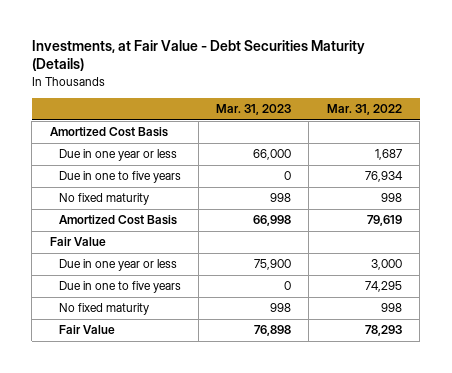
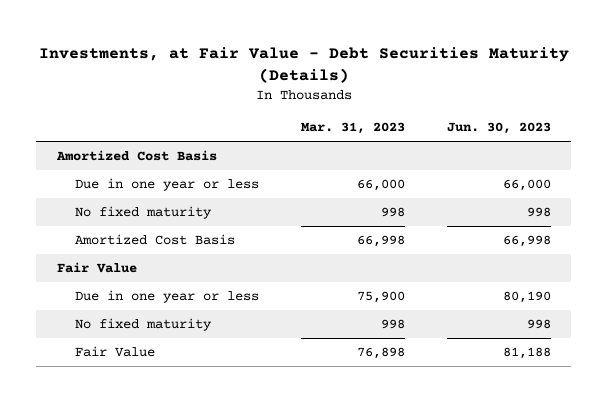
[326,104,402,116] Mar. 31, 2022 -> none
none -> [446,122,551,135] Jun. 30, 2023
[58,171,181,184] Due in one to five years -> none
[58,281,181,294] Due in one to five years -> none

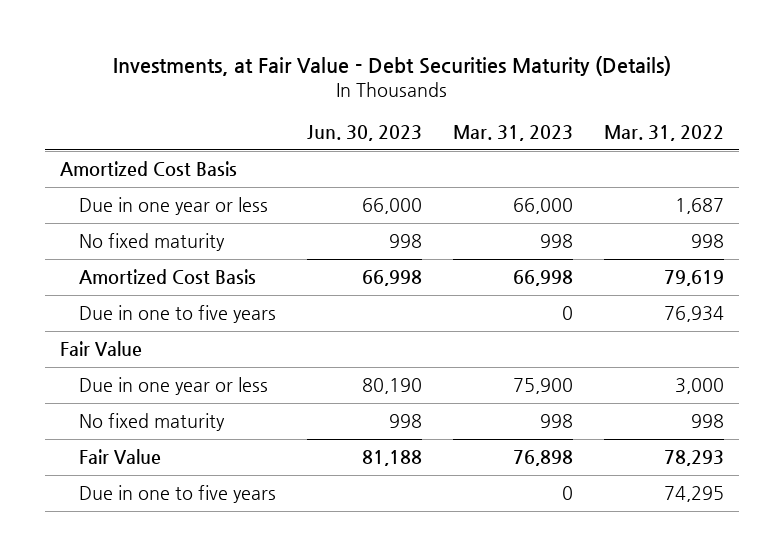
none -> [603,124,724,141] Mar. 31, 2022
none -> [79,305,277,324] Due in one to five years
none -> [79,485,277,504] Due in one to five years

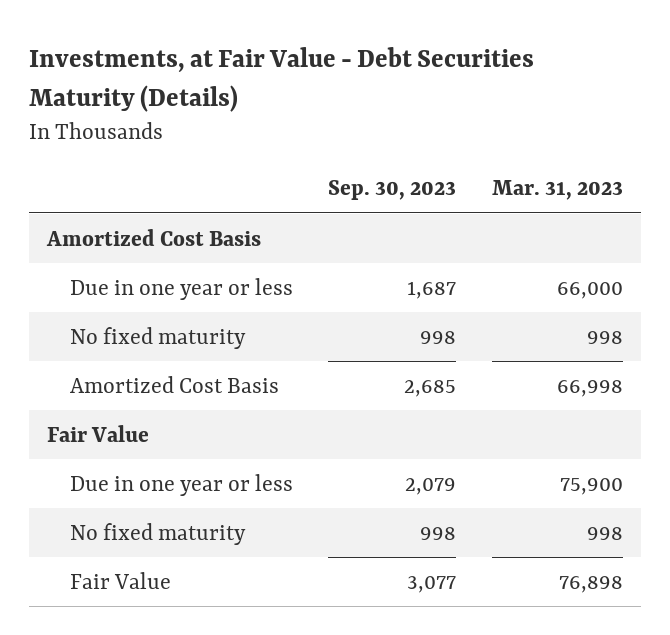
[307,124,423,141] Jun. 30, 2023 -> none
[603,124,724,141] Mar. 31, 2022 -> none
none -> [328,180,457,201] Sep. 30, 2023
[79,305,277,324] Due in one to five years -> none
[79,485,277,504] Due in one to five years -> none

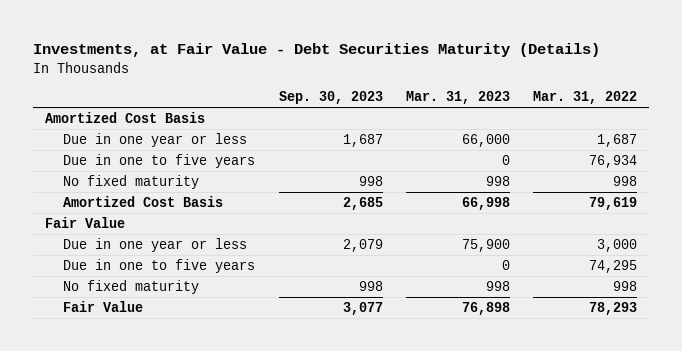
none -> [533,91,638,105] Mar. 31, 2022
none -> [63,153,256,168] Due in one to five years
none -> [63,258,256,273] Due in one to five years

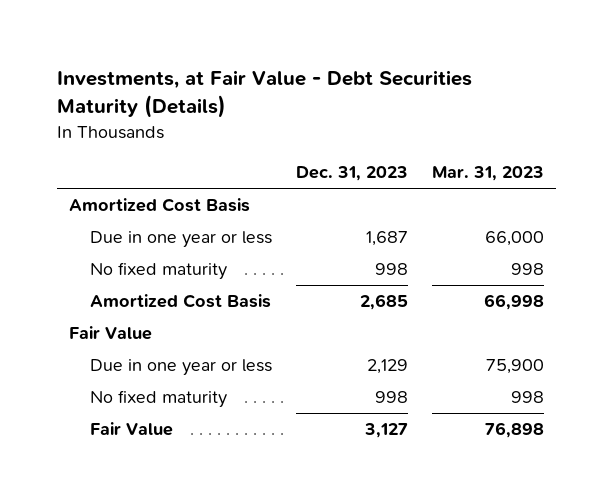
[278,91,383,105] Sep. 30, 2023 -> none
[533,91,638,105] Mar. 31, 2022 -> none
none -> [295,165,408,181] Dec. 31, 2023
[63,153,256,168] Due in one to five years -> none
[63,258,256,273] Due in one to five years -> none

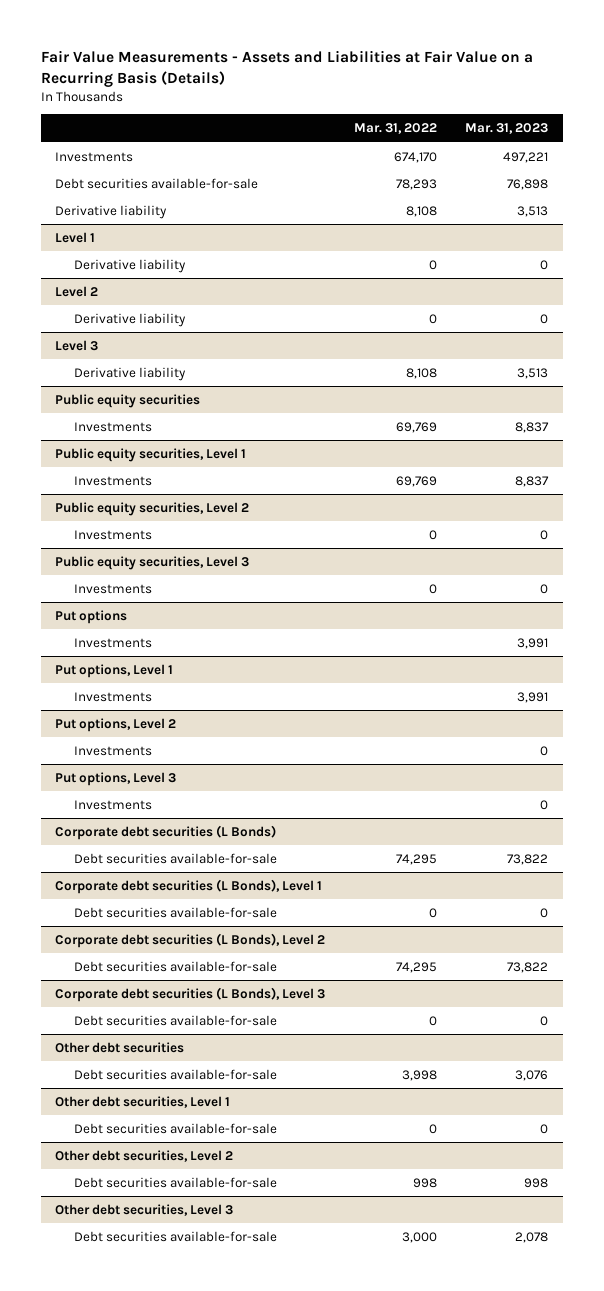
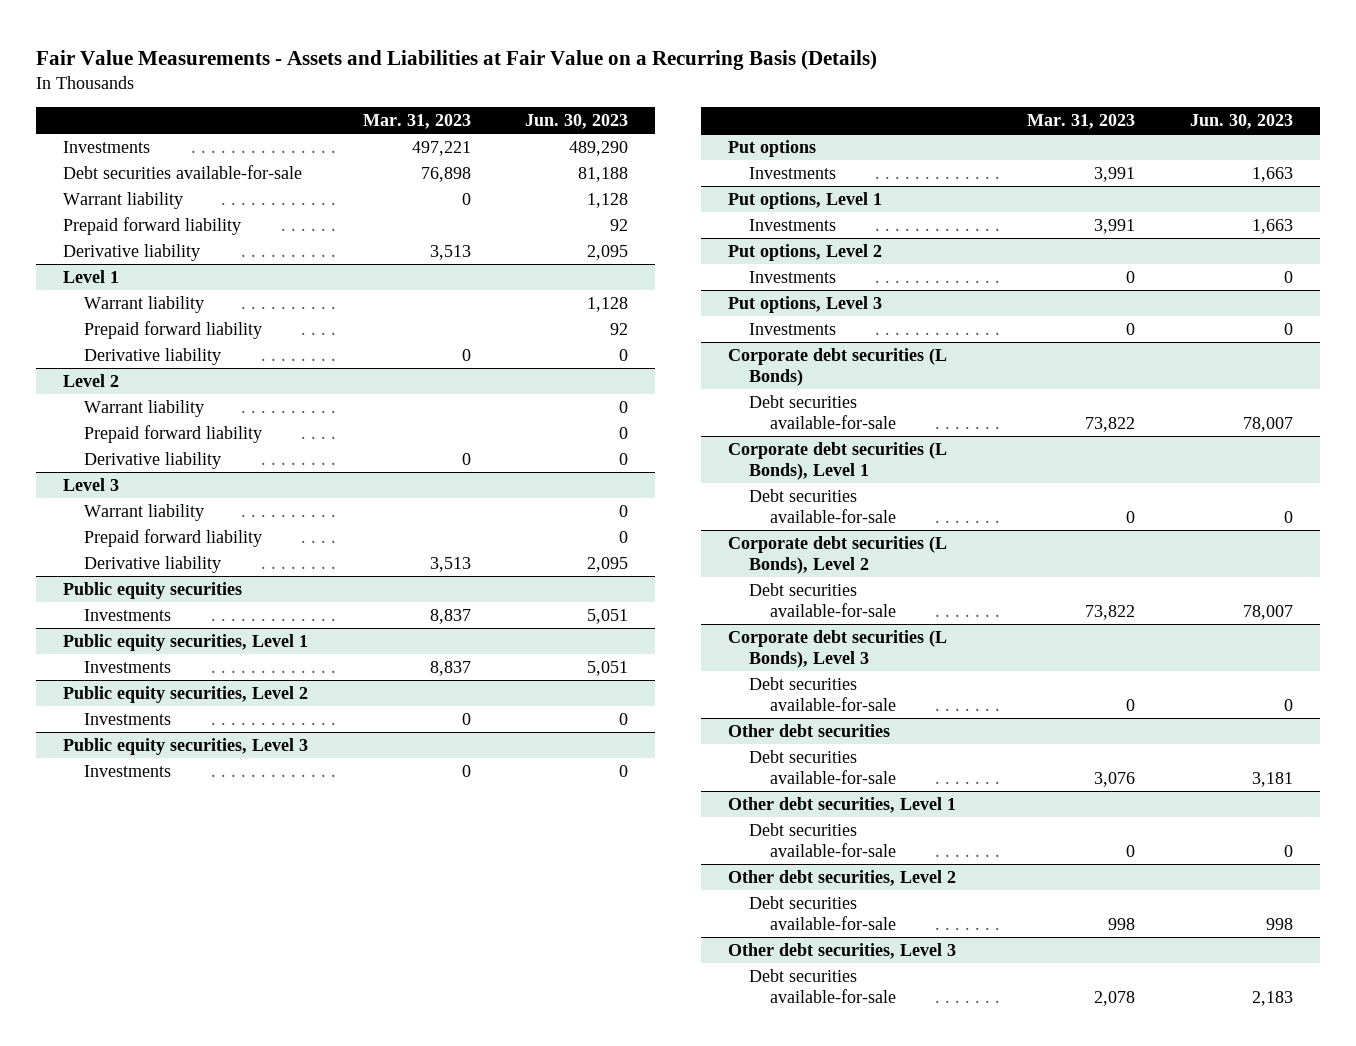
[353,123,437,135] Mar. 31, 2022 -> none
none -> [525,114,629,130] Jun. 30, 2023
none -> [63,191,184,209] Warrant liability
none -> [63,216,242,235] Prepaid forward liability
none -> [84,295,205,313] Warrant liability
none -> [84,320,263,339] Prepaid forward liability
none -> [84,399,205,417] Warrant liability
none -> [84,424,263,443] Prepaid forward liability
none -> [84,503,205,521] Warrant liability
none -> [84,528,263,547] Prepaid forward liability

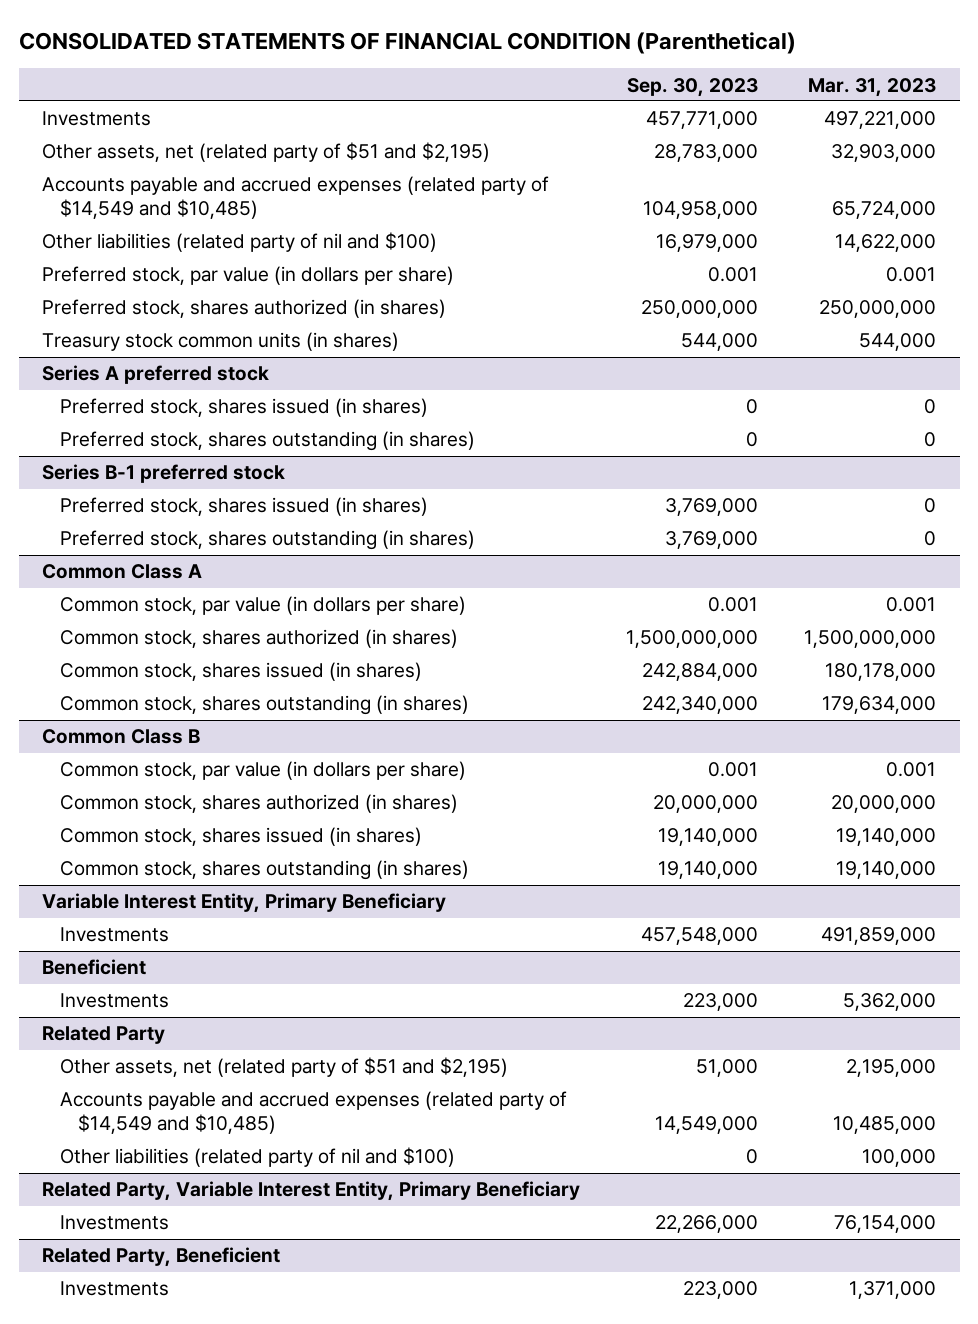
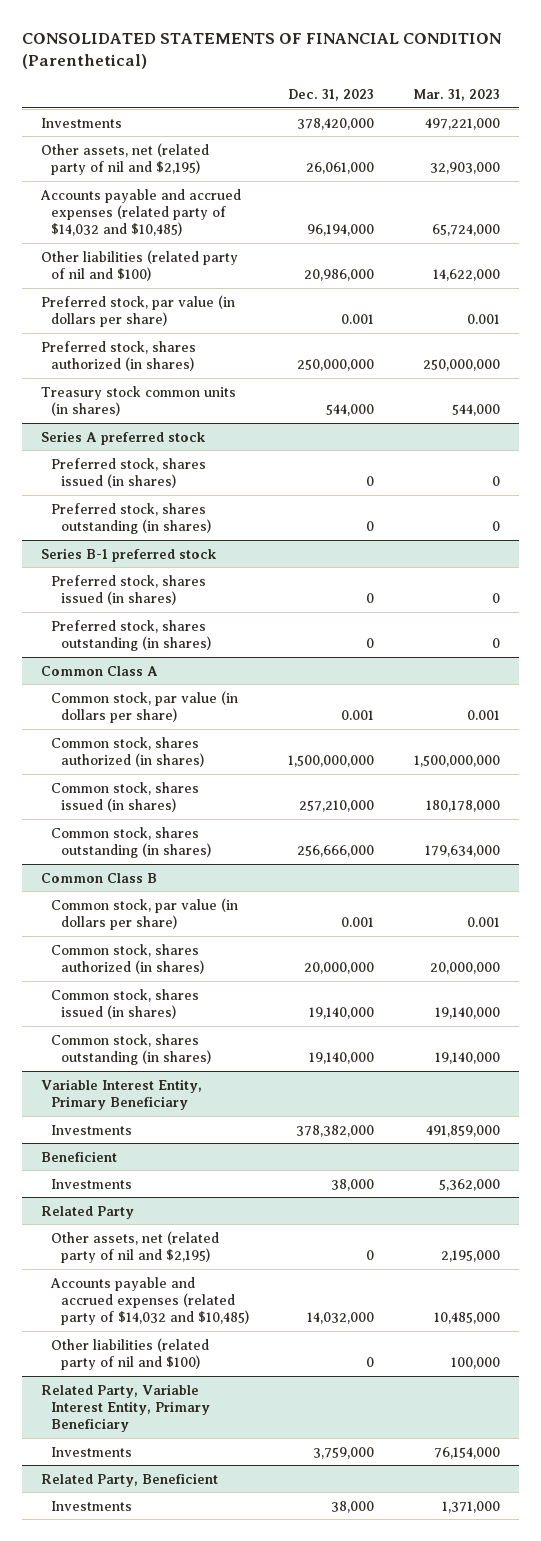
[627,77,759,97] Sep. 30, 2023 -> none
none -> [288,88,375,101] Dec. 31, 2023
[41,142,490,163] Other assets, net (related party of $51 and $2,195) -> [41,142,210,175] Other assets, net (related party of nil and $2,195)
[41,176,549,220] Accounts payable and accrued expenses (related party of $14,549 and $10,485) -> [40,188,242,236] Accounts payable and accrued expenses (related party of $14,032 and $10,485)
[59,1057,508,1078] Other assets, net (related party of $51 and $2,195) -> [51,1230,220,1263] Other assets, net (related party of nil and $2,195)
[59,1091,567,1135] Accounts payable and accrued expenses (related party of $14,549 and $10,485) -> [50,1276,250,1325] Accounts payable and accrued expenses (related party of $14,032 and $10,485)

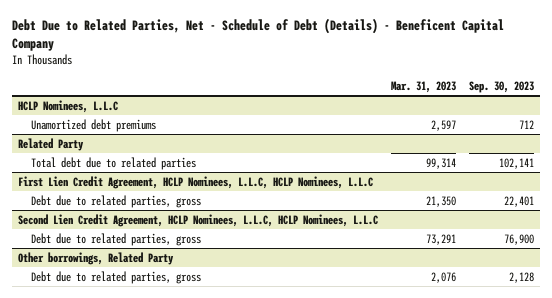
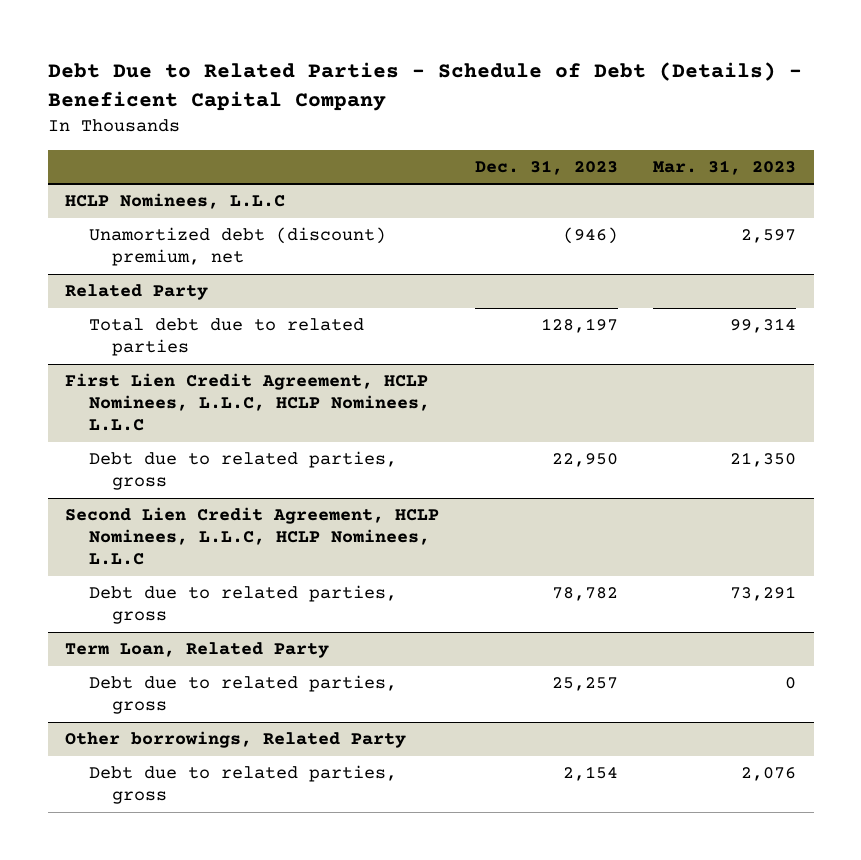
[11,18,504,52] Debt Due to Related Parties, Net - Schedule of Debt (Details) - Beneficent Capital Company -> [47,61,802,111] Debt Due to Related Parties - Schedule of Debt (Details) - Beneficent Capital Company
[468,80,534,93] Sep. 30, 2023 -> none
none -> [474,159,618,175] Dec. 31, 2023
[30,118,156,132] Unamortized debt premiums -> [88,227,386,267] Unamortized debt (discount) premium, net
none -> [65,642,330,659] Term Loan, Related Party
none -> [88,675,397,715] Debt due to related parties, gross

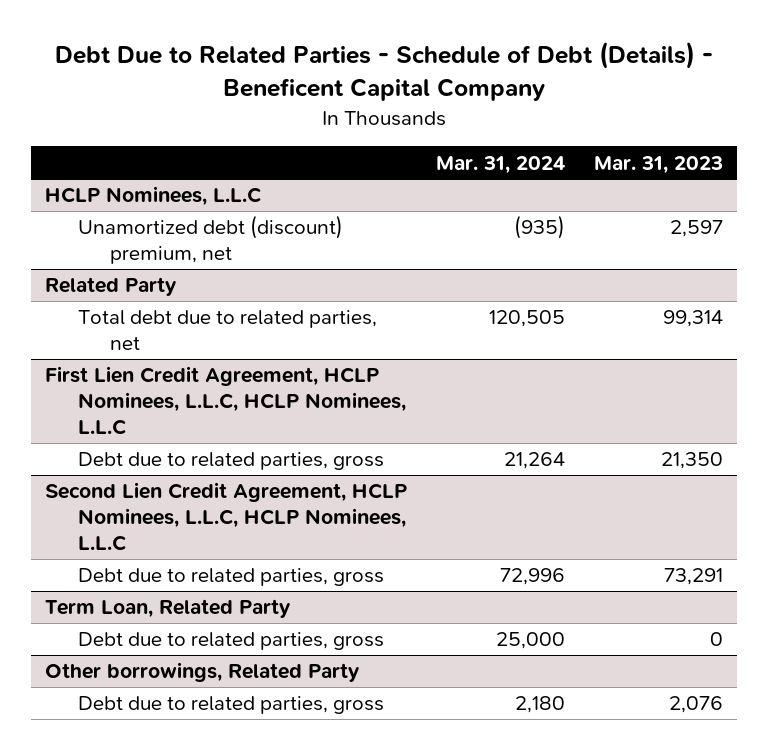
[474,159,618,175] Dec. 31, 2023 -> none
none -> [436,155,566,174] Mar. 31, 2024
[88,318,364,357] Total debt due to related parties -> [77,310,377,351] Total debt due to related parties, net

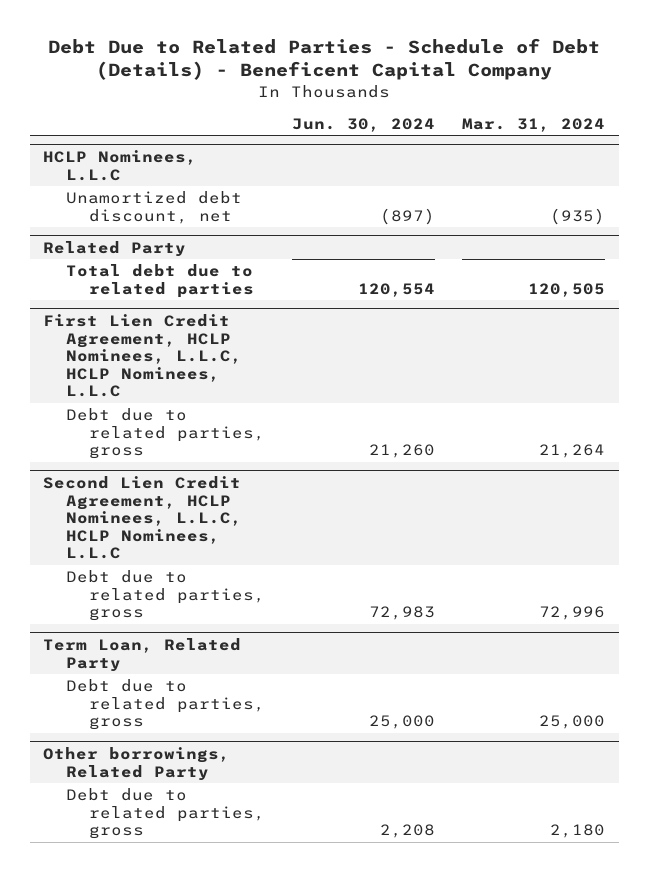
[594,155,724,174] Mar. 31, 2023 -> none
none -> [292,117,436,132] Jun. 30, 2024
[77,215,343,265] Unamortized debt (discount) premium, net -> [66,191,243,224] Unamortized debt discount, net
[77,310,377,351] Total debt due to related parties, net -> [66,264,255,298] Total debt due to related parties

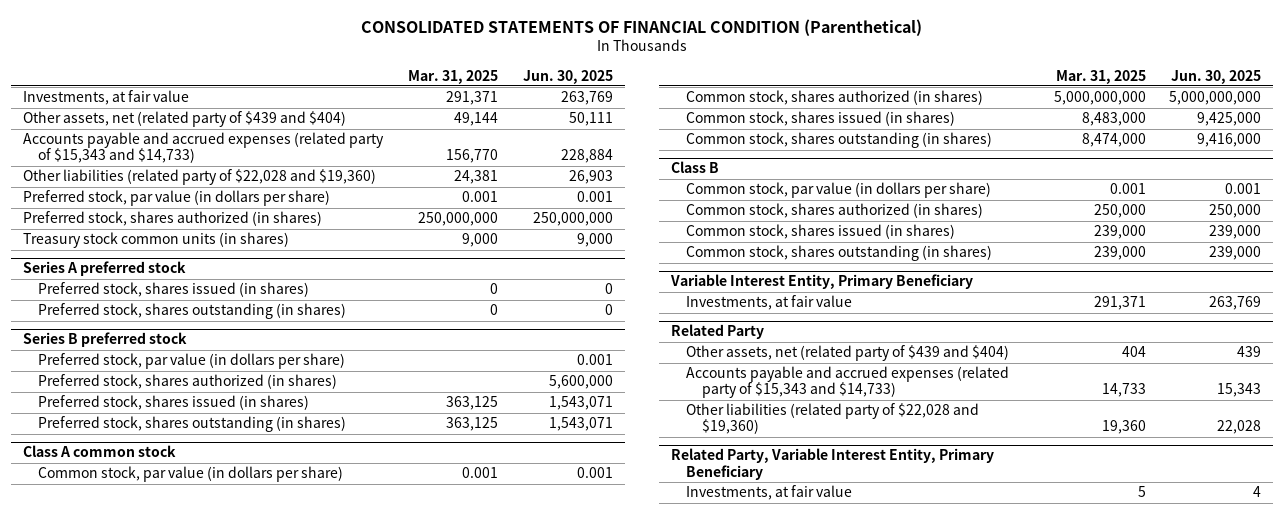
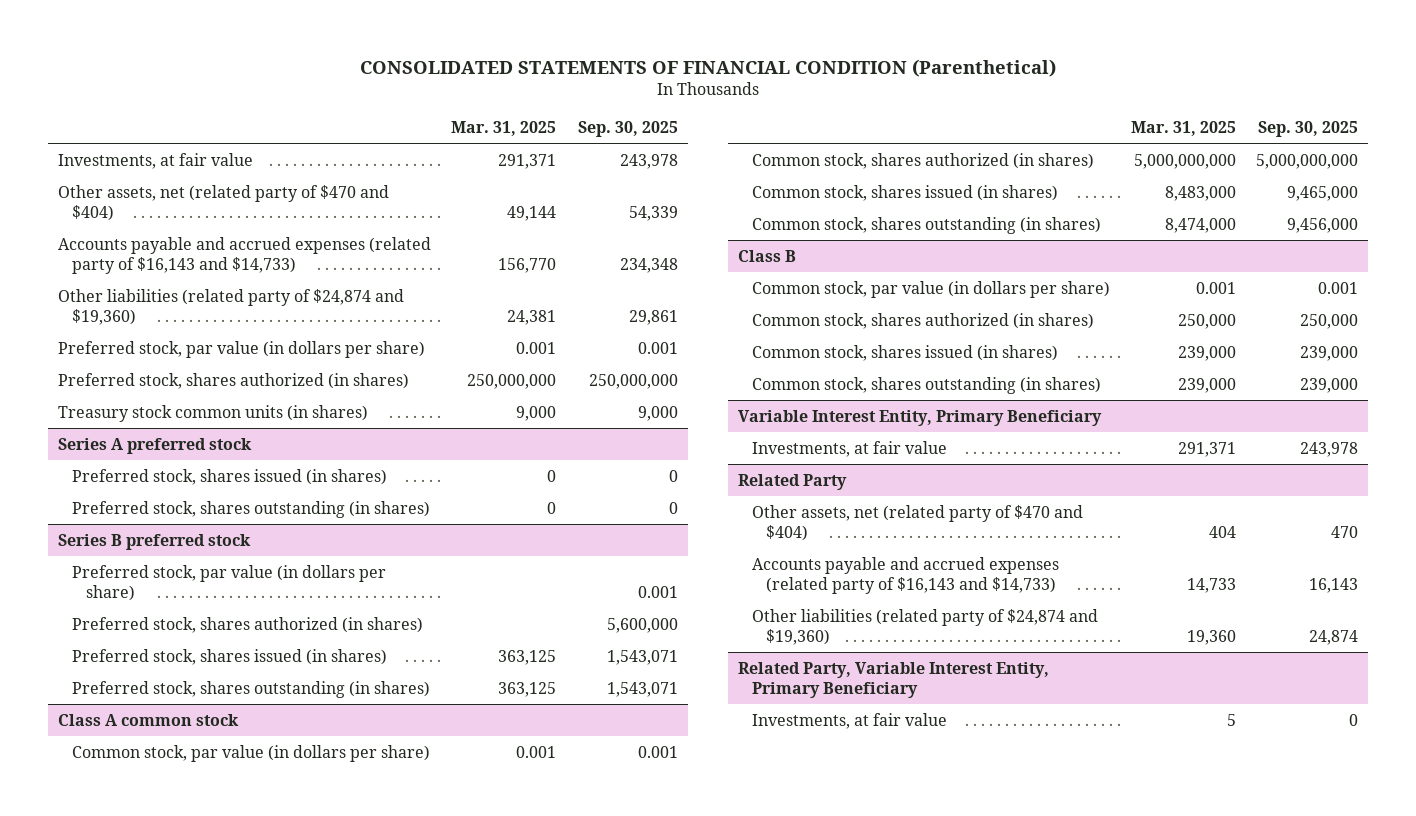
[523,69,614,84] Jun. 30, 2025 -> none
none -> [578,121,679,138] Sep. 30, 2025
[22,111,346,128] Other assets, net (related party of $439 and $404) -> [58,184,390,222] Other assets, net (related party of $470 and $404)
[22,132,384,164] Accounts payable and accrued expenses (related party of $15,343 and $14,733) -> [58,236,432,275] Accounts payable and accrued expenses (related party of $16,143 and $14,733)
[22,169,376,186] Other liabilities (related party of $22,028 and $19,360) -> [58,288,405,326] Other liabilities (related party of $24,874 and $19,360)
[686,345,1010,362] Other assets, net (related party of $439 and $404) -> [752,504,1084,542] Other assets, net (related party of $470 and $404)
[686,366,1010,399] Accounts payable and accrued expenses (related party of $15,343 and $14,733) -> [752,556,1060,595] Accounts payable and accrued expenses (related party of $16,143 and $14,733)
[686,403,980,435] Other liabilities (related party of $22,028 and $19,360) -> [752,608,1099,646] Other liabilities (related party of $24,874 and $19,360)

